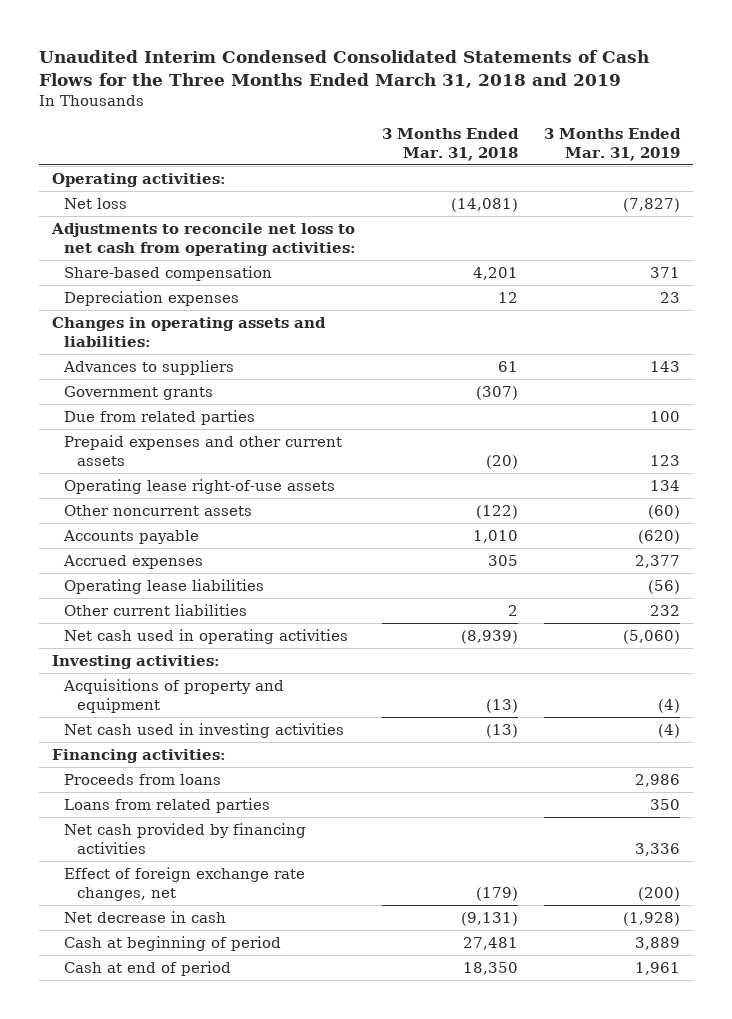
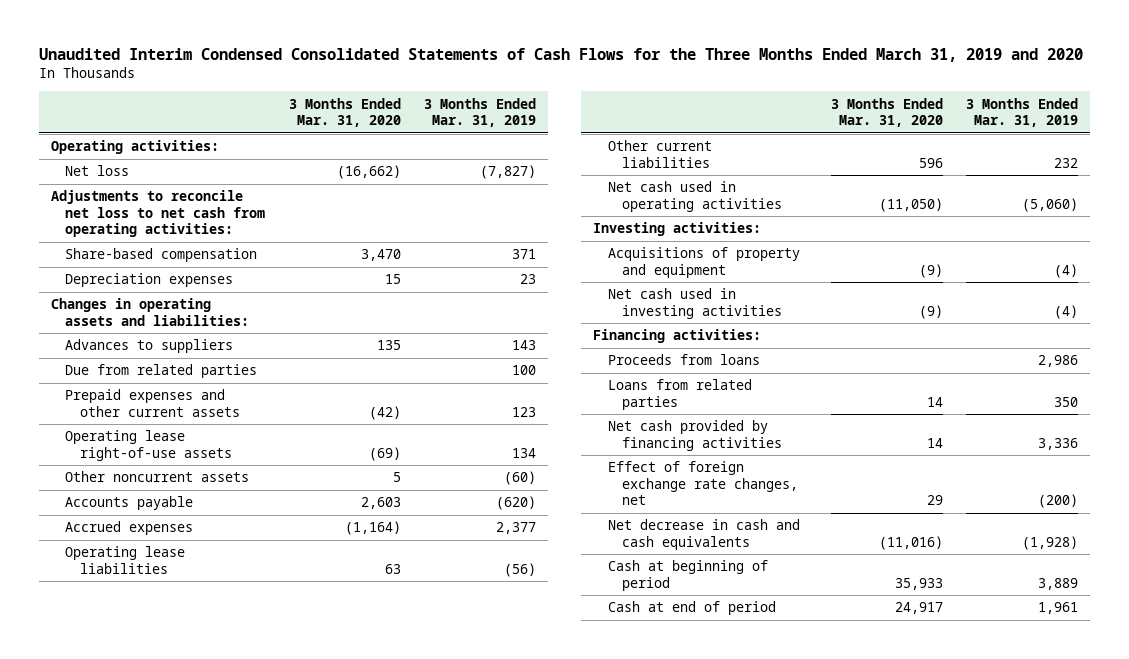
[39,49,650,88] Unaudited Interim Condensed Consolidated Statements of Cash Flows for the Three Months Ended March 31, 2018 and 2019 -> [39,48,1084,63] Unaudited Interim Condensed Consolidated Statements of Cash Flows for the Three Months Ended March 31, 2019 and 2020
[382,128,520,161] 3 Months Ended Mar. 31, 2018 -> none
none -> [288,97,401,128] 3 Months Ended Mar. 31, 2020
[64,386,214,401] Government grants -> none
[64,911,227,924] Net decrease in cash -> [607,519,800,550] Net decrease in cash and cash equivalents

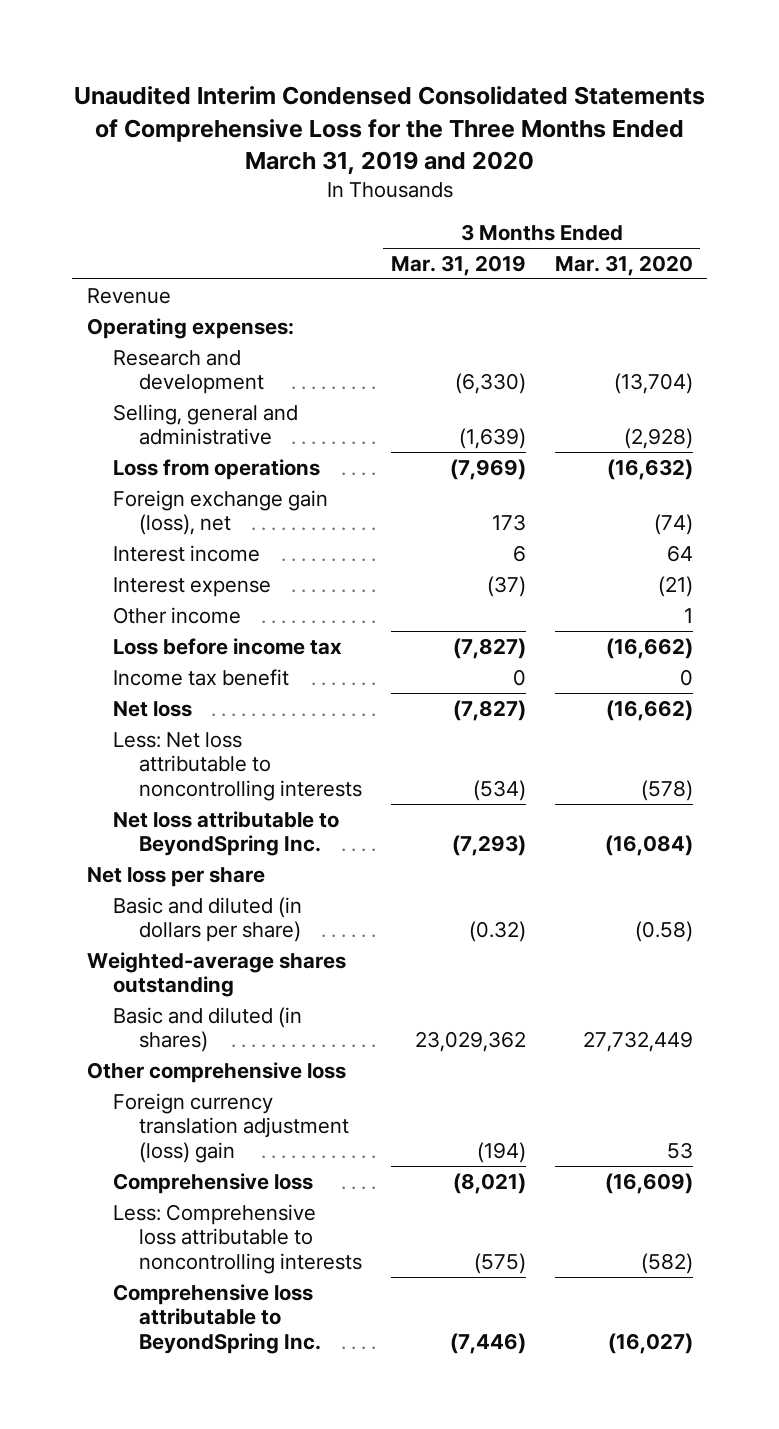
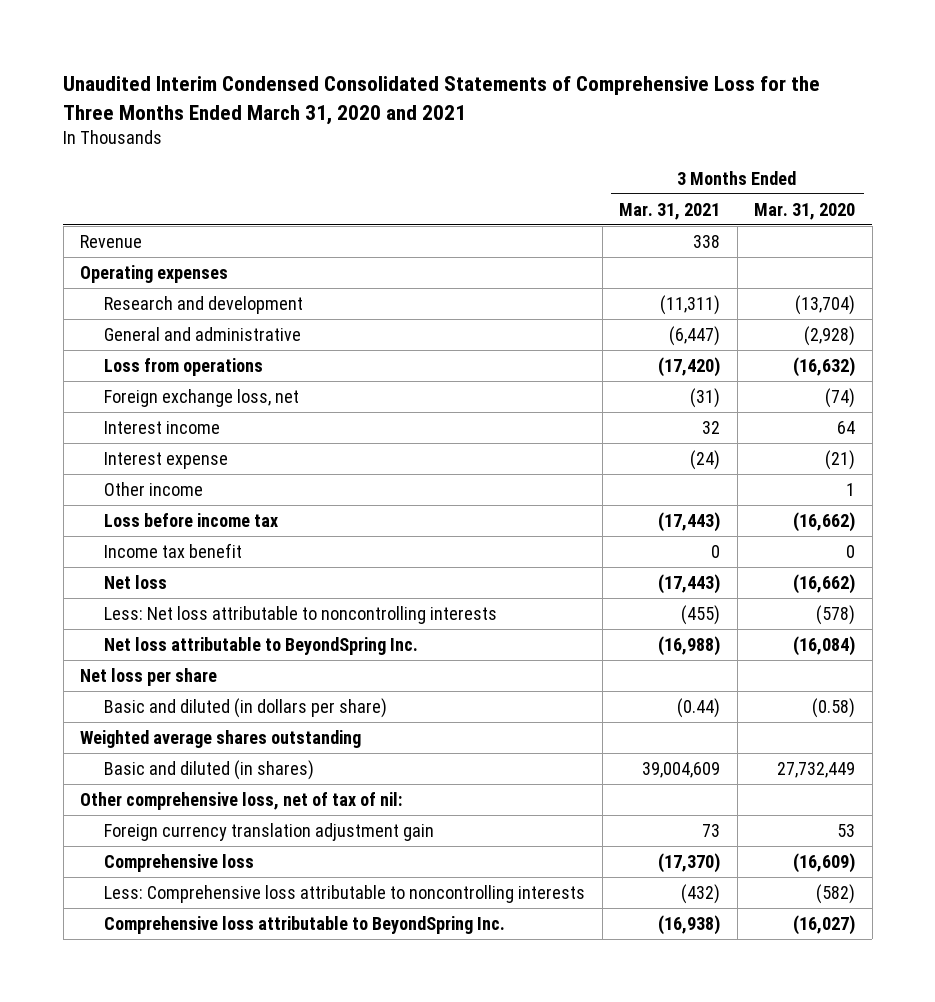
[73,86,705,174] Unaudited Interim Condensed Consolidated Statements of Comprehensive Loss for the Three Months Ended March 31, 2019 and 2020 -> [63,76,821,125] Unaudited Interim Condensed Consolidated Statements of Comprehensive Loss for the Three Months Ended March 31, 2020 and 2021
[390,254,526,276] Mar. 31, 2019 -> none
none -> [619,202,721,220] Mar. 31, 2021
[86,317,294,339] Operating expenses: -> [80,265,229,284] Operating expenses
[112,403,298,446] Selling, general and administrative -> [104,327,302,342] General and administrative
[112,489,328,536] Foreign exchange gain (loss), net -> [104,389,300,408] Foreign exchange loss, net
[86,951,346,998] Weighted-average shares outstanding -> [80,730,362,749] Weighted average shares outstanding
[86,1061,346,1083] Other comprehensive loss -> [80,792,403,811] Other comprehensive loss, net of tax of nil:
[112,1092,349,1164] Foreign currency translation adjustment (loss) gain -> [104,823,435,842] Foreign currency translation adjustment gain

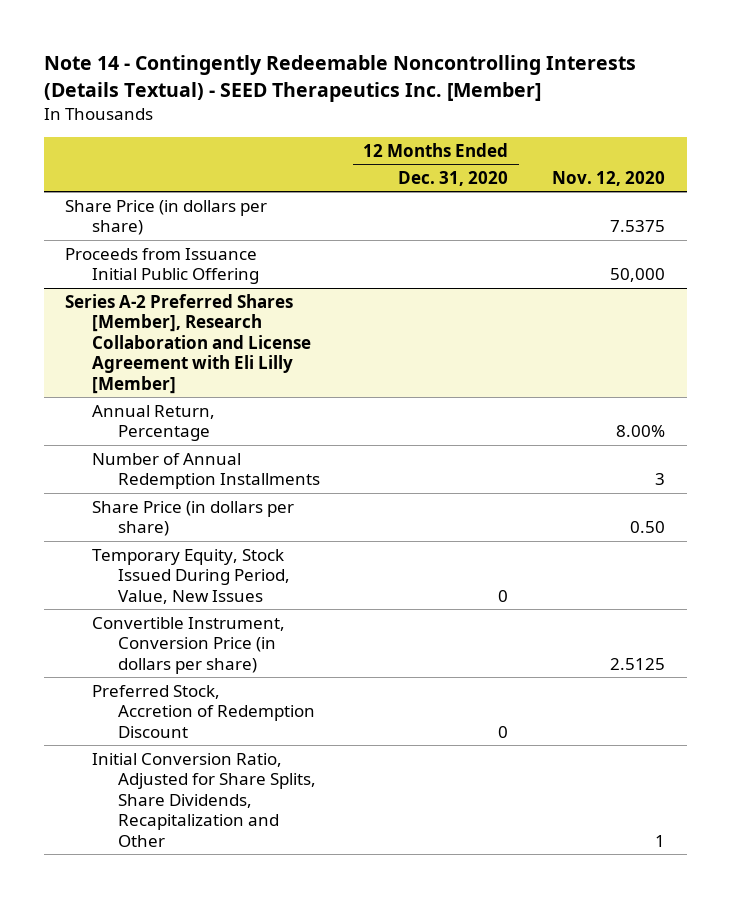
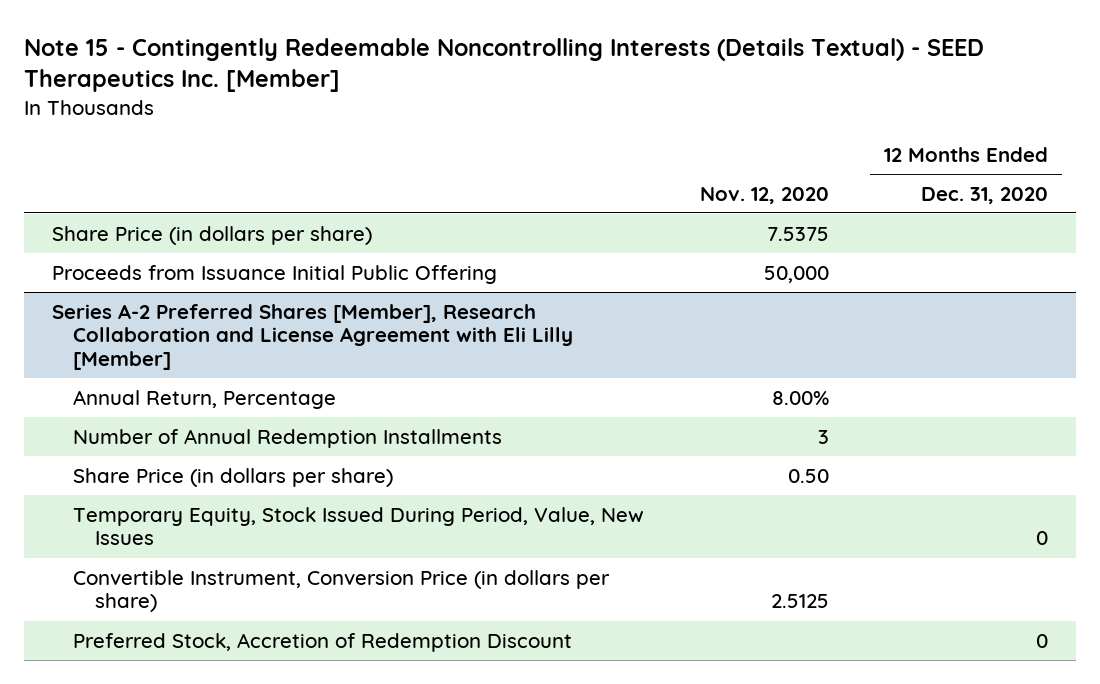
[43,55,636,102] Note 14 - Contingently Redeemable Noncontrolling Interests (Details Textual) - SEED Therapeutics Inc. [Member] -> [24,37,985,93] Note 15 - Contingently Redeemable Noncontrolling Interests (Details Textual) - SEED Therapeutics Inc. [Member]
[91,752,316,847] Initial Conversion Ratio, Adjusted for Share Splits, Share Dividends, Recapitalization and Other -> none

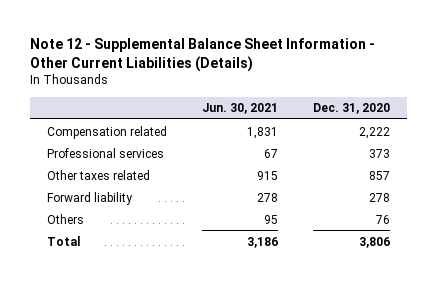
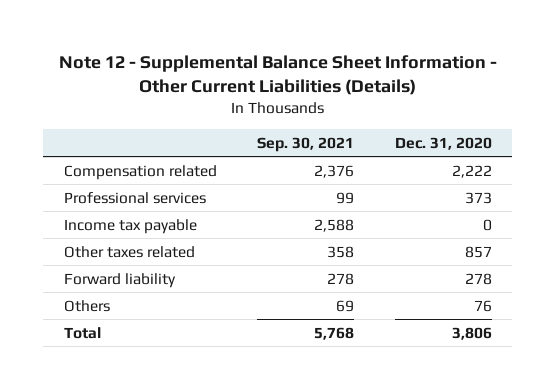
[201,103,278,115] Jun. 30, 2021 -> none
none -> [257,136,355,152] Sep. 30, 2021
none -> [63,218,197,234] Income tax payable

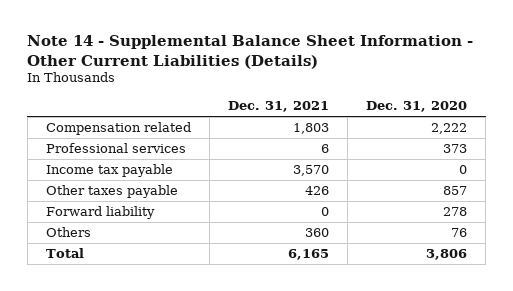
[58,54,497,96] Note 12 - Supplemental Balance Sheet Information - Other Current Liabilities (Details) -> [27,35,474,69] Note 14 - Supplemental Balance Sheet Information - Other Current Liabilities (Details)
[257,136,355,152] Sep. 30, 2021 -> none
none -> [227,101,329,113] Dec. 31, 2021
[63,245,195,258] Other taxes related -> [45,185,178,199] Other taxes payable

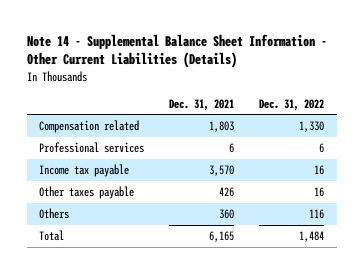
[366,101,468,113] Dec. 31, 2020 -> none
none -> [259,98,325,111] Dec. 31, 2022
[45,206,155,220] Forward liability -> none

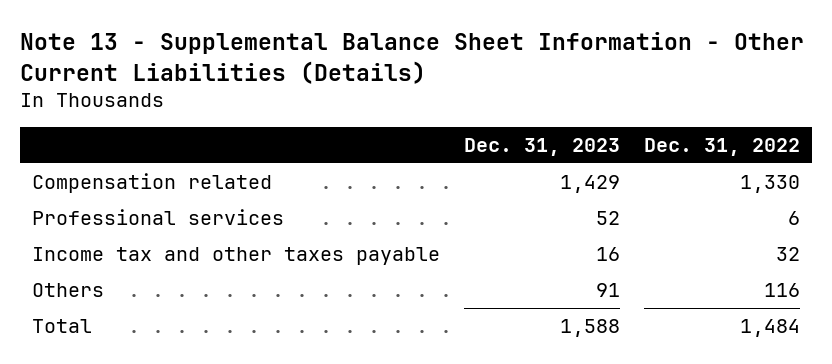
[26,33,327,69] Note 14 - Supplemental Balance Sheet Information - Other Current Liabilities (Details) -> [19,32,804,84] Note 13 - Supplemental Balance Sheet Information - Other Current Liabilities (Details)
[169,98,235,111] Dec. 31, 2021 -> none
none -> [463,137,620,156] Dec. 31, 2023
[39,163,130,177] Income tax payable -> none
[39,185,135,199] Other taxes payable -> [31,247,440,266] Income tax and other taxes payable
[314,186,325,197] 16 -> [776,247,801,262] 32

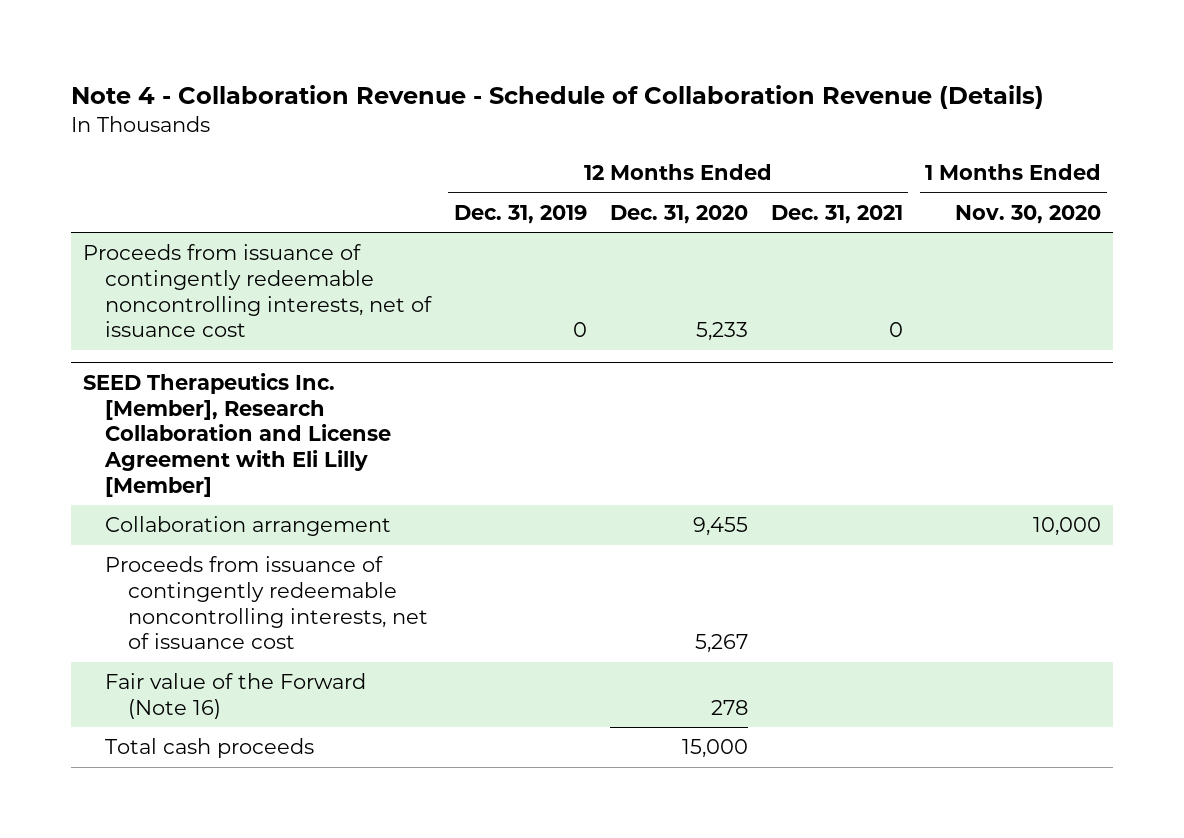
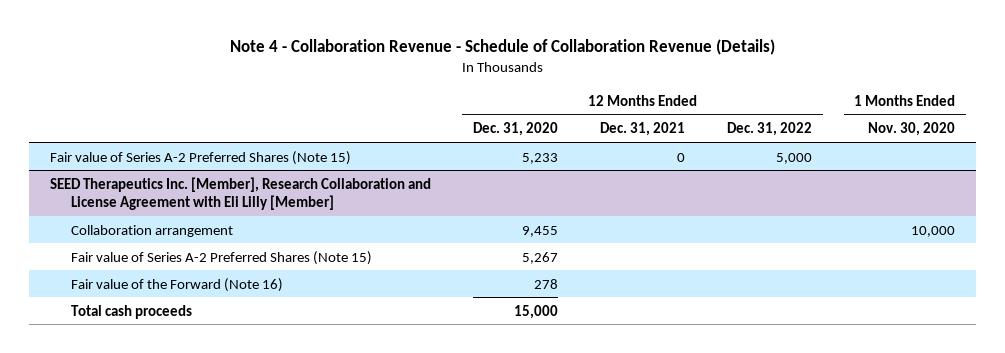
[454,204,588,224] Dec. 31, 2019 -> none
none -> [727,122,813,137] Dec. 31, 2022
[82,244,433,338] Proceeds from issuance of contingently redeemable noncontrolling interests, net of issuance cost -> [49,150,351,165] Fair value of Series A-2 Preferred Shares (Note 15)
[105,556,428,650] Proceeds from issuance of contingently redeemable noncontrolling interests, net of issuance cost -> [70,250,372,265] Fair value of Series A-2 Preferred Shares (Note 15)

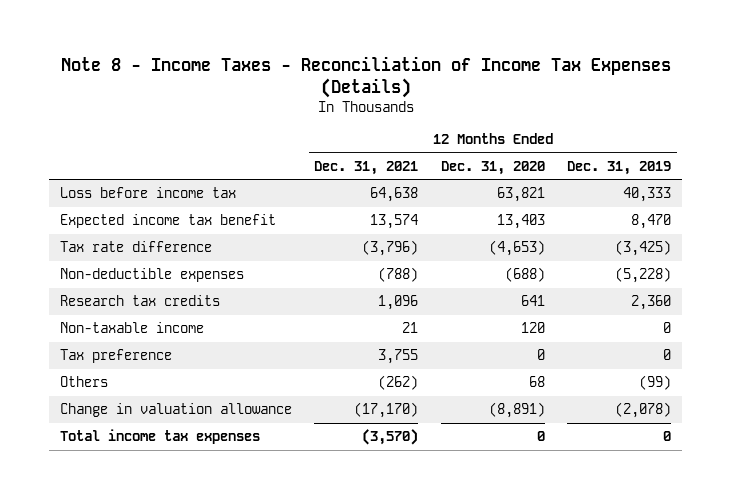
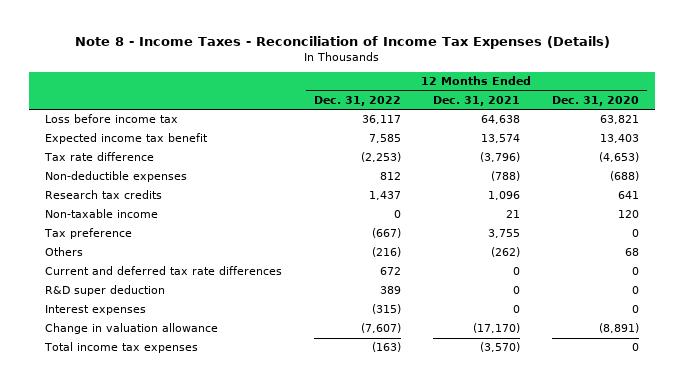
[567,160,672,175] Dec. 31, 2019 -> none
none -> [313,95,401,106] Dec. 31, 2022
none -> [44,266,282,276] Current and deferred tax rate differences
none -> [44,285,165,297] R&D super deduction
none -> [44,305,146,316] Interest expenses

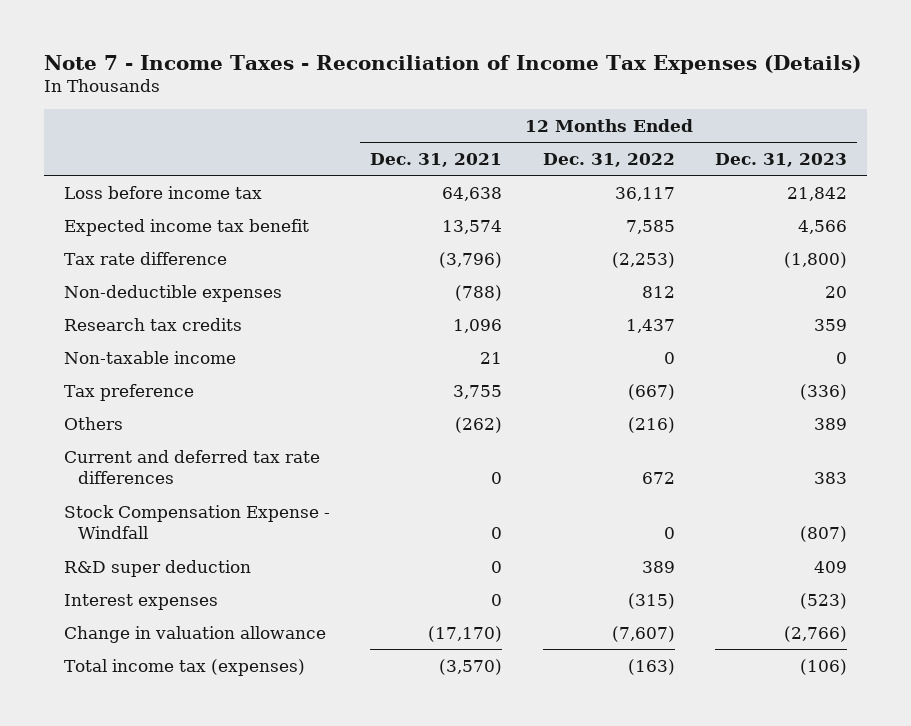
[74,35,610,49] Note 8 - Income Taxes - Reconciliation of Income Tax Expenses (Details) -> [43,54,861,74] Note 7 - Income Taxes - Reconciliation of Income Tax Expenses (Details)
[552,95,640,106] Dec. 31, 2020 -> none
none -> [715,153,848,168] Dec. 31, 2023
none -> [63,504,330,540] Stock Compensation Expense - Windfall
[43,342,198,354] Total income tax expenses -> [63,658,305,676] Total income tax (expenses)

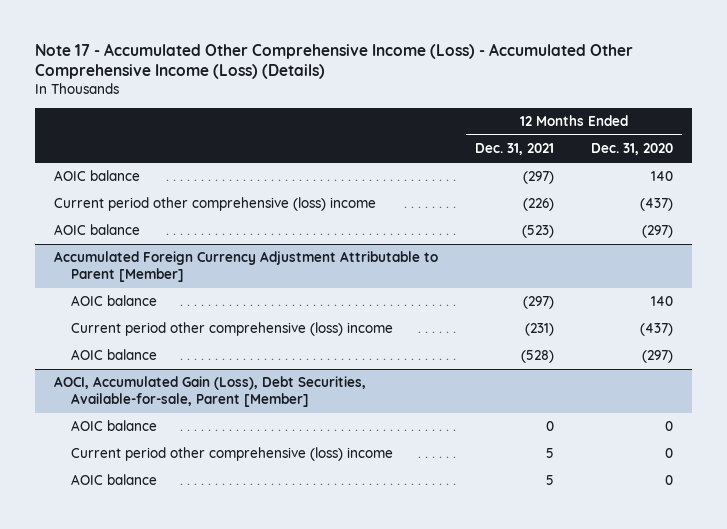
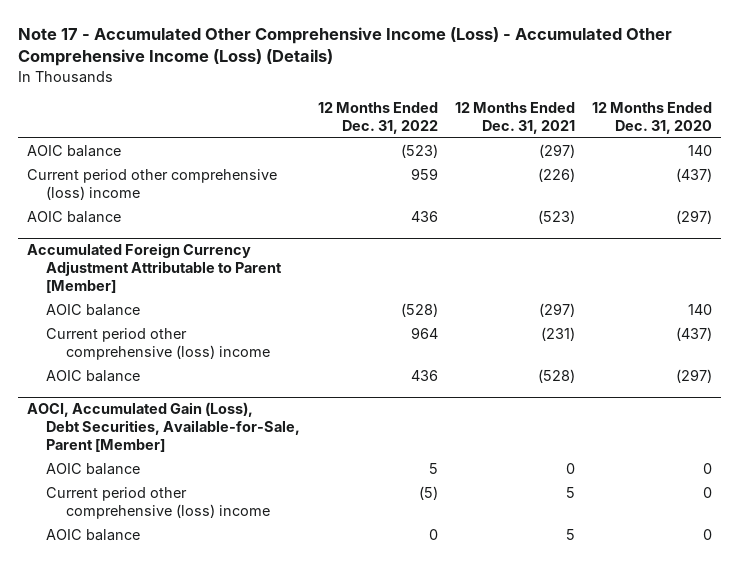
none -> [317,102,438,135] 12 Months Ended Dec. 31, 2022
[53,376,366,408] AOCI, Accumulated Gain (Loss), Debt Securities, Available-for-sale, Parent [Member] -> [26,402,301,453] AOCI, Accumulated Gain (Loss), Debt Securities, Available-for-Sale, Parent [Member]

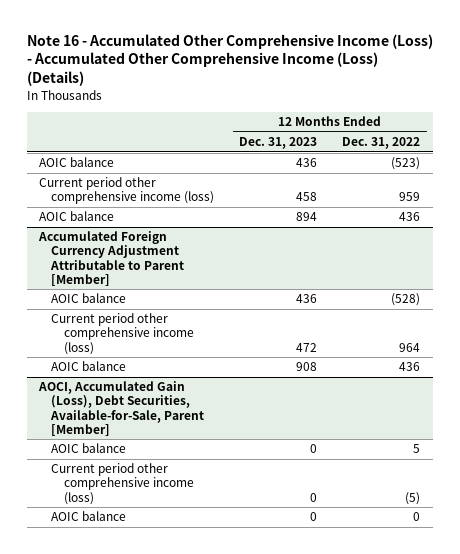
[17,27,672,67] Note 17 - Accumulated Other Comprehensive Income (Loss) - Accumulated Other Comprehensive Income (Loss) (Details) -> [26,33,433,87] Note 16 - Accumulated Other Comprehensive Income (Loss) - Accumulated Other Comprehensive Income (Loss) (Details)
[454,102,575,135] 12 Months Ended Dec. 31, 2021 -> none
[592,102,713,135] 12 Months Ended Dec. 31, 2020 -> none
none -> [239,137,318,150] Dec. 31, 2023
[26,169,277,201] Current period other comprehensive (loss) income -> [39,177,215,205] Current period other comprehensive income (loss)
[46,328,271,361] Current period other comprehensive (loss) income -> [51,313,194,355] Current period other comprehensive income (loss)
[46,487,271,520] Current period other comprehensive (loss) income -> [51,463,194,505] Current period other comprehensive income (loss)

